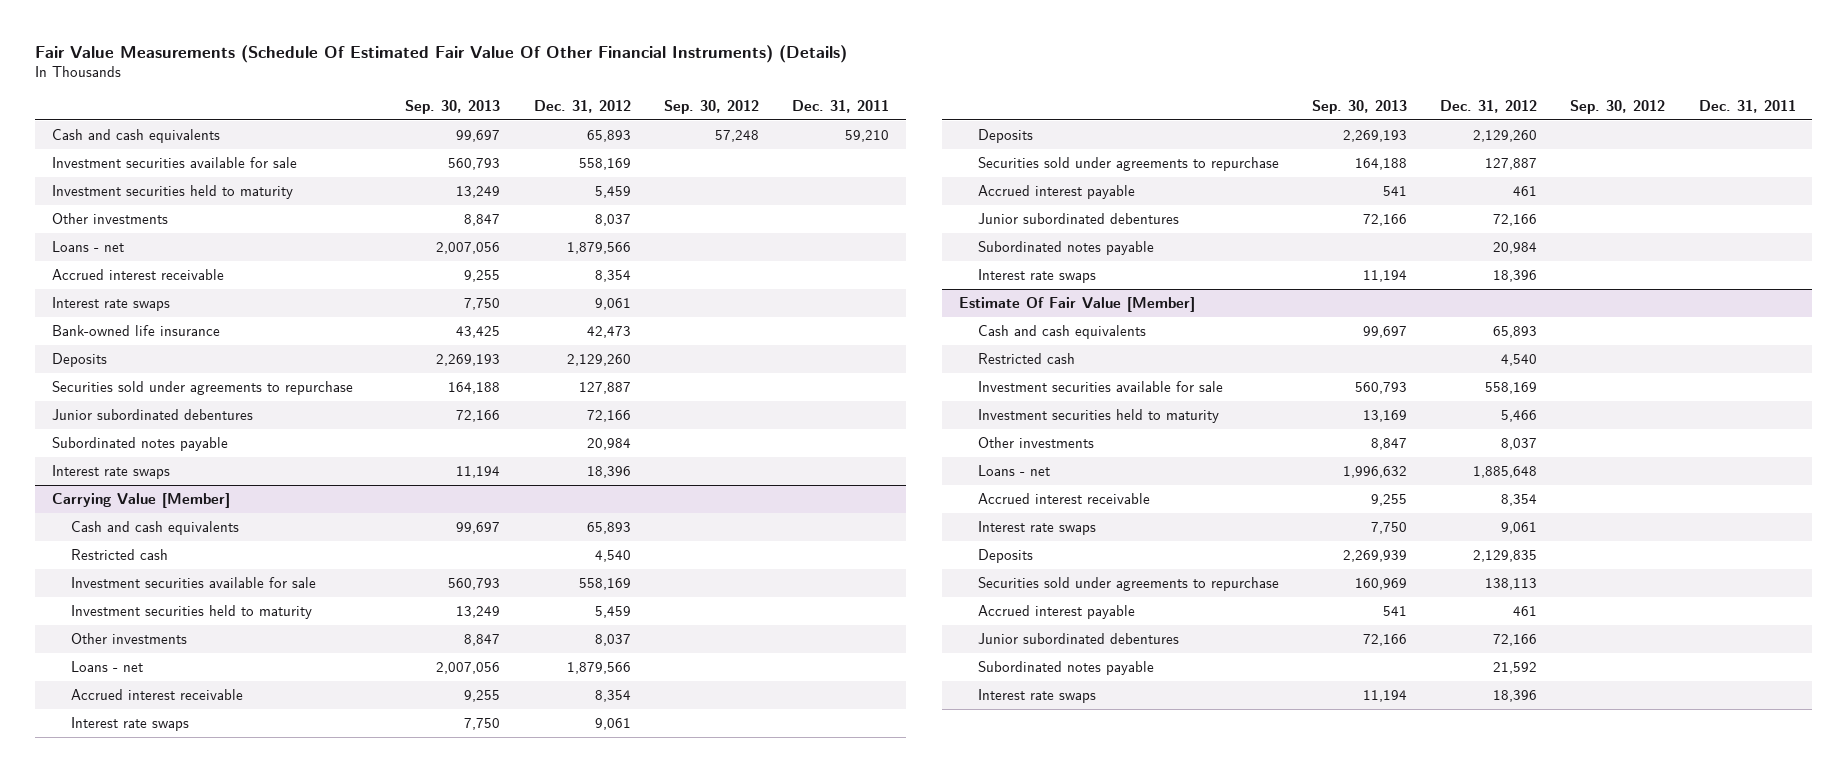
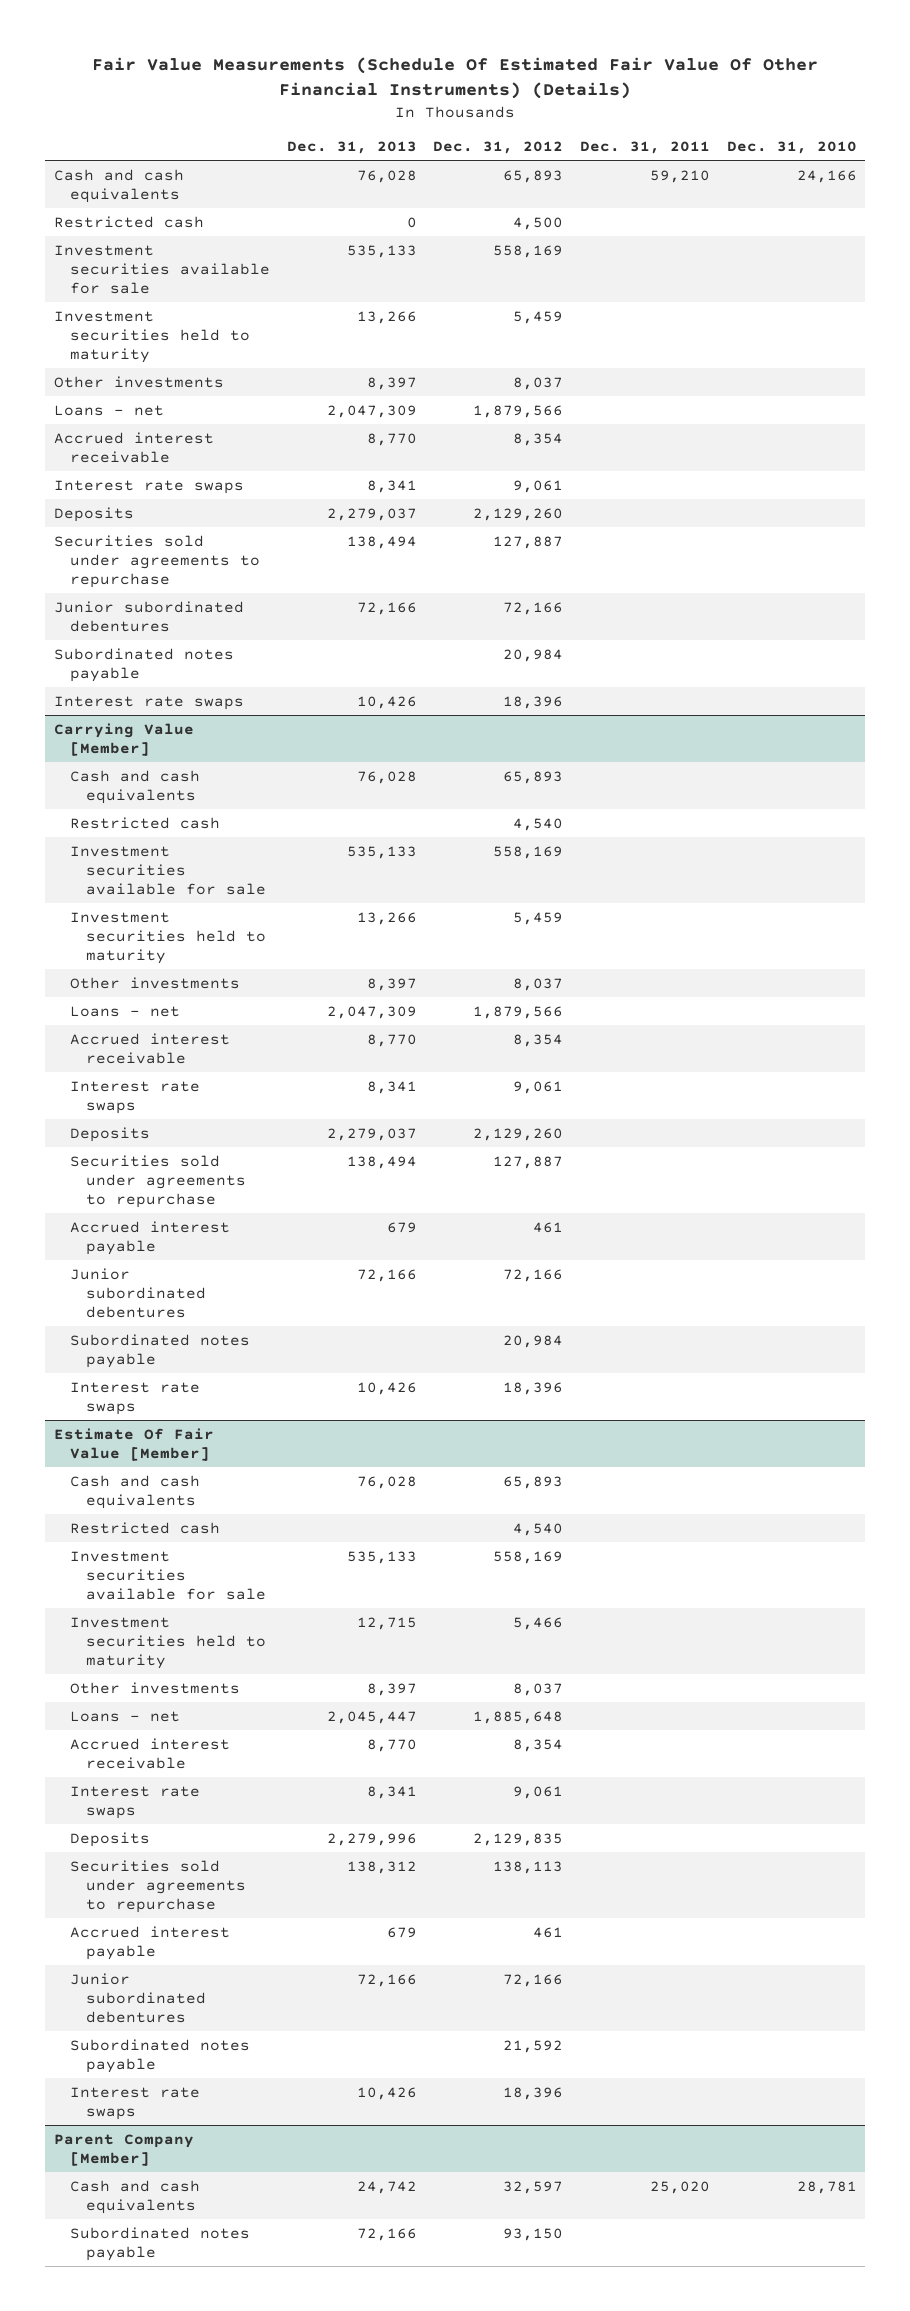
[405,99,501,114] Sep. 30, 2013 -> none
[663,99,759,114] Sep. 30, 2012 -> none
none -> [286,141,417,155] Dec. 31, 2013
none -> [726,141,857,155] Dec. 31, 2010
none -> [53,215,204,228] Restricted cash
[51,325,220,337] Bank-owned life insurance -> none
none -> [53,2133,194,2166] Parent Company [Member]
none -> [69,2179,200,2214] Cash and cash equivalents
none -> [69,2226,250,2261] Subordinated notes payable

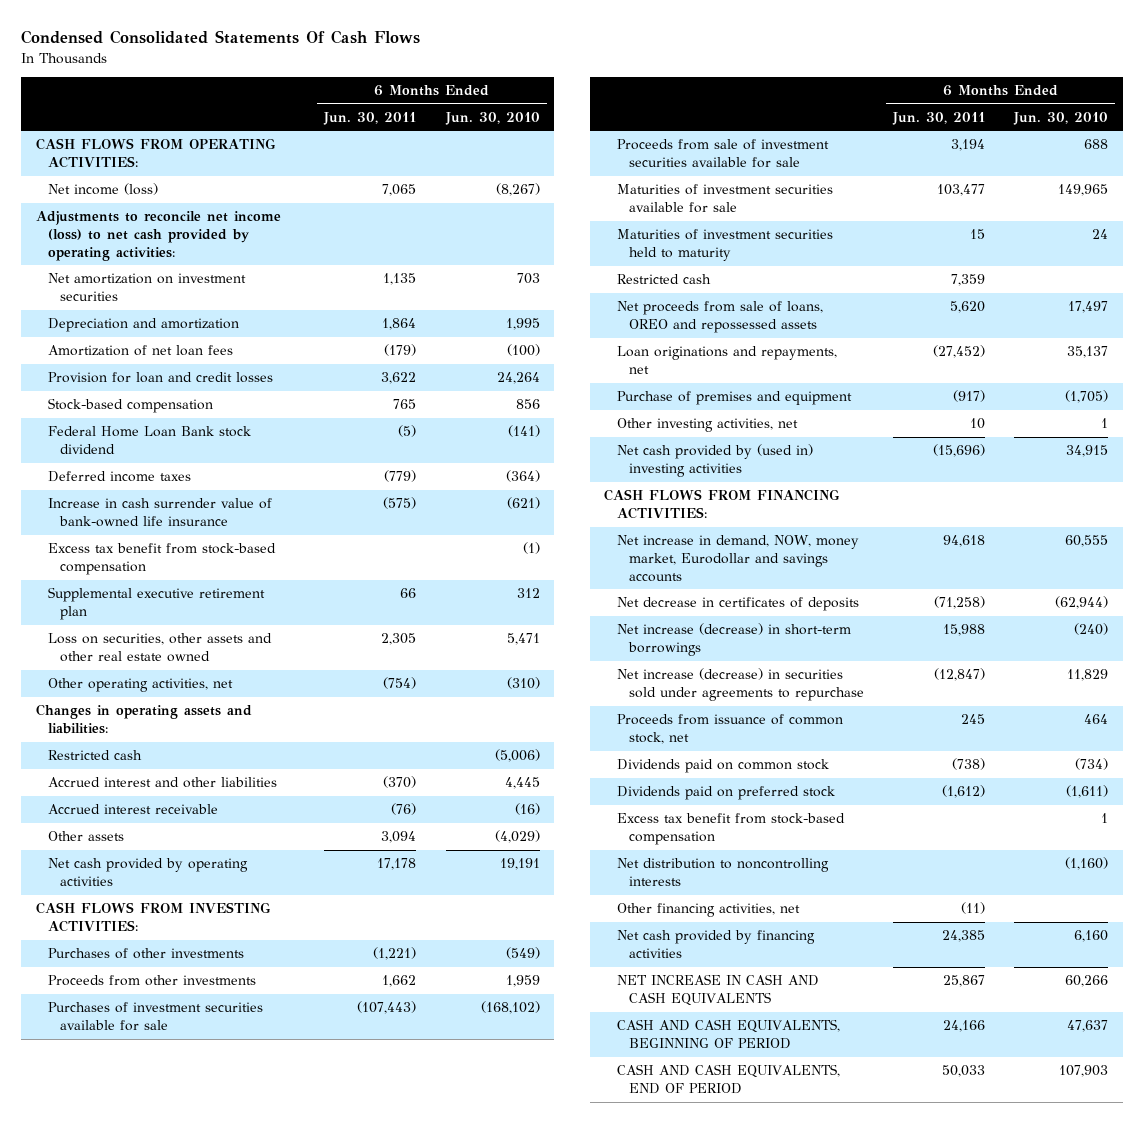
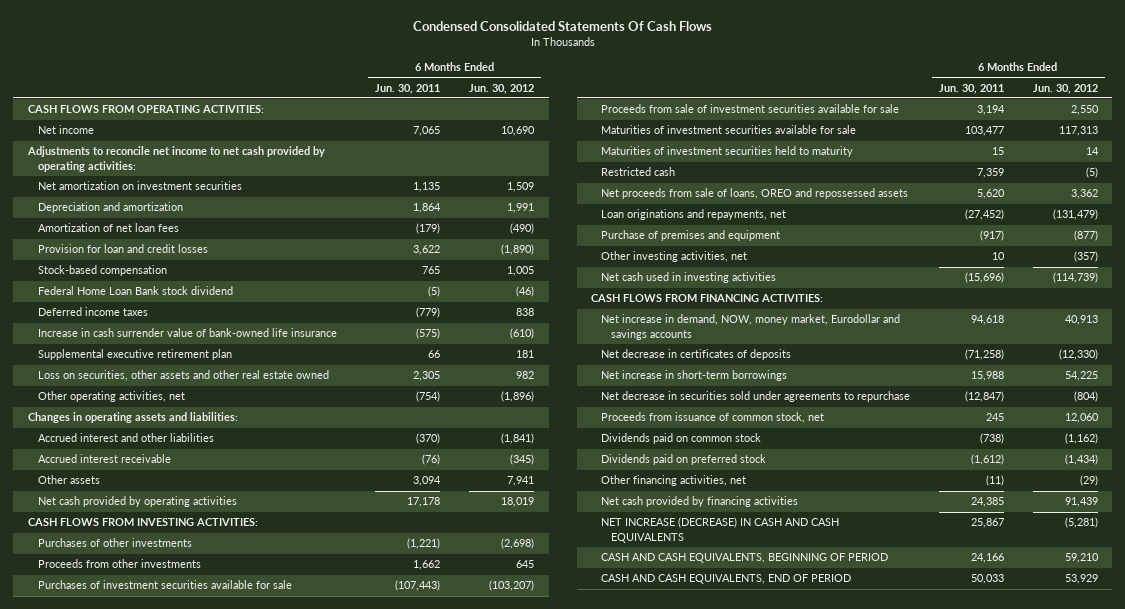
[444,111,540,125] Jun. 30, 2010 -> none
none -> [469,83,535,94] Jun. 30, 2012
[48,183,159,196] Net income (loss) -> [37,125,94,135] Net income
[35,211,281,261] Adjustments to reconcile net income (loss) to net cash provided by operating activities: -> [26,146,325,172] Adjustments to reconcile net income to net cash provided by operating activities:
[48,543,277,576] Excess tax benefit from stock-based compensation -> none
[48,750,143,761] Restricted cash -> none
[616,444,813,478] Net cash provided by (used in) investing activities -> [600,272,776,284] Net cash used in investing activities
[616,623,851,657] Net increase (decrease) in short-term borrowings -> [600,370,787,382] Net increase in short-term borrowings
[616,668,864,702] Net increase (decrease) in securities sold under agreements to repurchase -> [600,391,910,403] Net decrease in securities sold under agreements to repurchase
[616,813,845,846] Excess tax benefit from stock-based compensation -> none
[616,858,829,887] Net distribution to noncontrolling interests -> none
[616,974,819,1007] NET INCREASE IN CASH AND CASH EQUIVALENTS -> [600,517,839,543] NET INCREASE (DECREASE) IN CASH AND CASH EQUIVALENTS

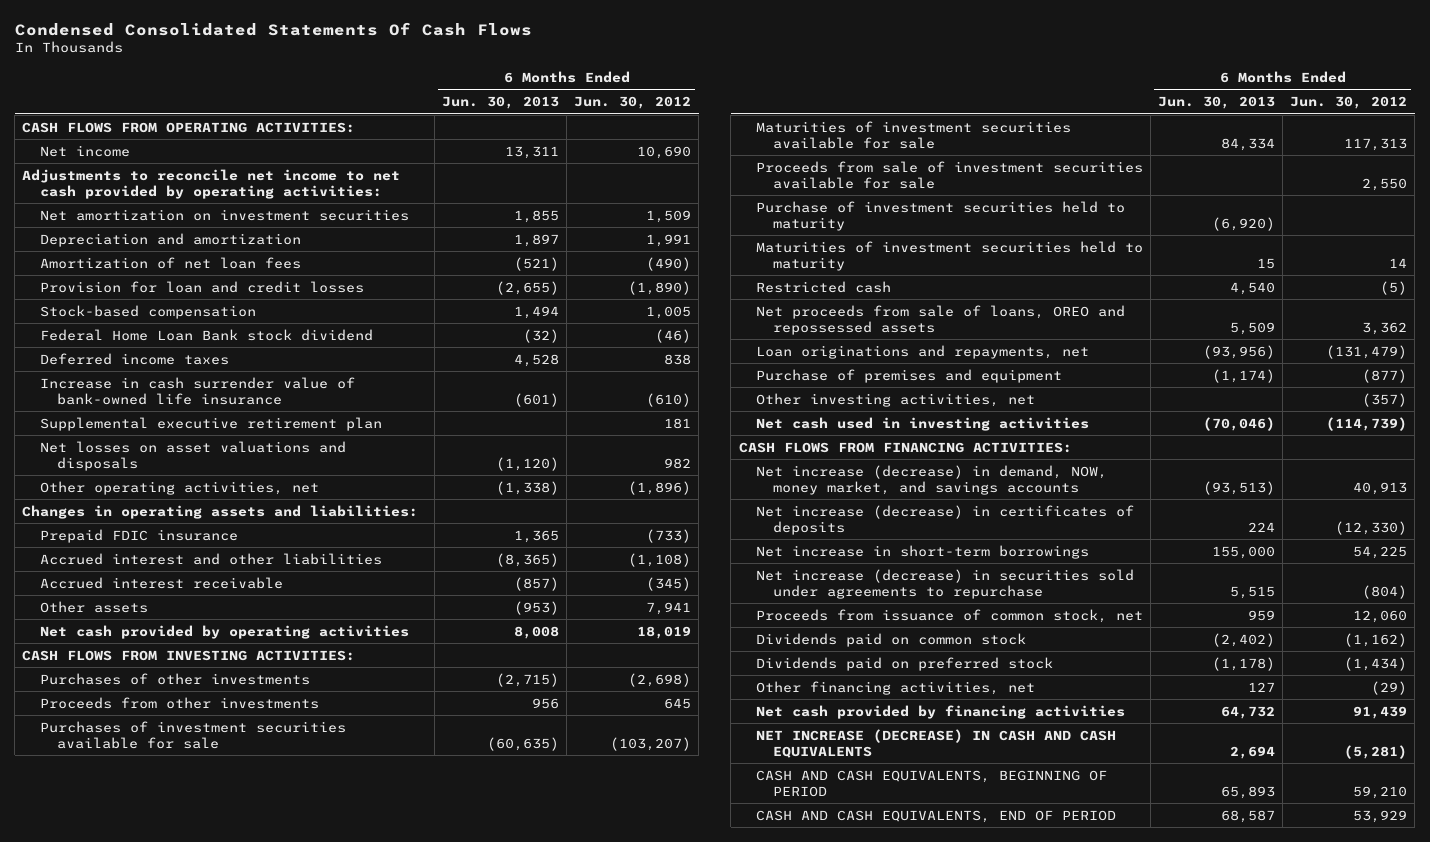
[375,83,441,94] Jun. 30, 2011 -> none
none -> [441,96,559,110] Jun. 30, 2013
[37,370,329,382] Loss on securities, other assets and other real estate owned -> [39,440,346,471] Net losses on asset valuations and disposals
none -> [39,528,238,543] Prepaid FDIC insurance
[501,433,535,445] (1,841) -> [628,552,692,567] (1,108)
[600,104,899,114] Proceeds from sale of investment securities available for sale -> [755,160,1143,189] Proceeds from sale of investment securities available for sale
none -> [755,200,1125,231] Purchase of investment securities held to maturity
[600,314,900,340] Net increase in demand, NOW, money market, Eurodollar and savings accounts -> [755,464,1107,495] Net increase (decrease) in demand, NOW, money market, and savings accounts
[600,349,791,361] Net decrease in certificates of deposits -> [755,504,1134,535] Net increase (decrease) in certificates of deposits
[600,391,910,403] Net decrease in securities sold under agreements to repurchase -> [755,568,1134,599] Net increase (decrease) in securities sold under agreements to repurchase

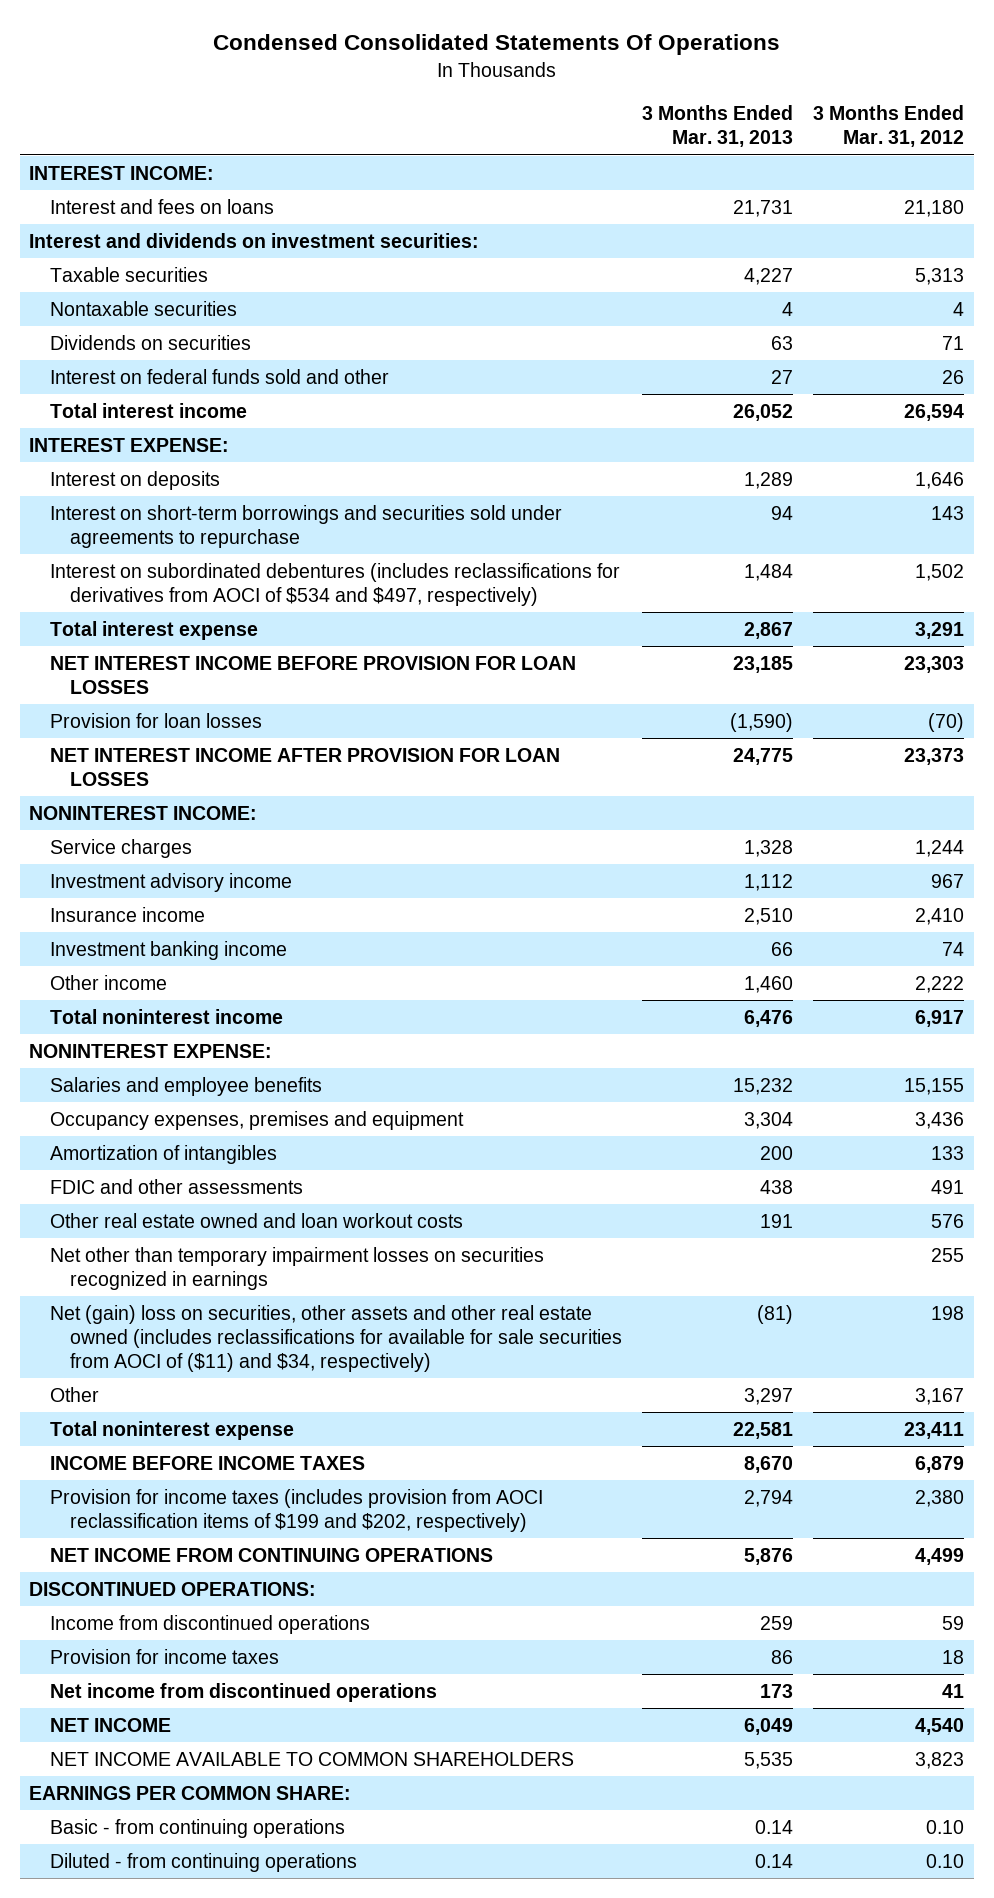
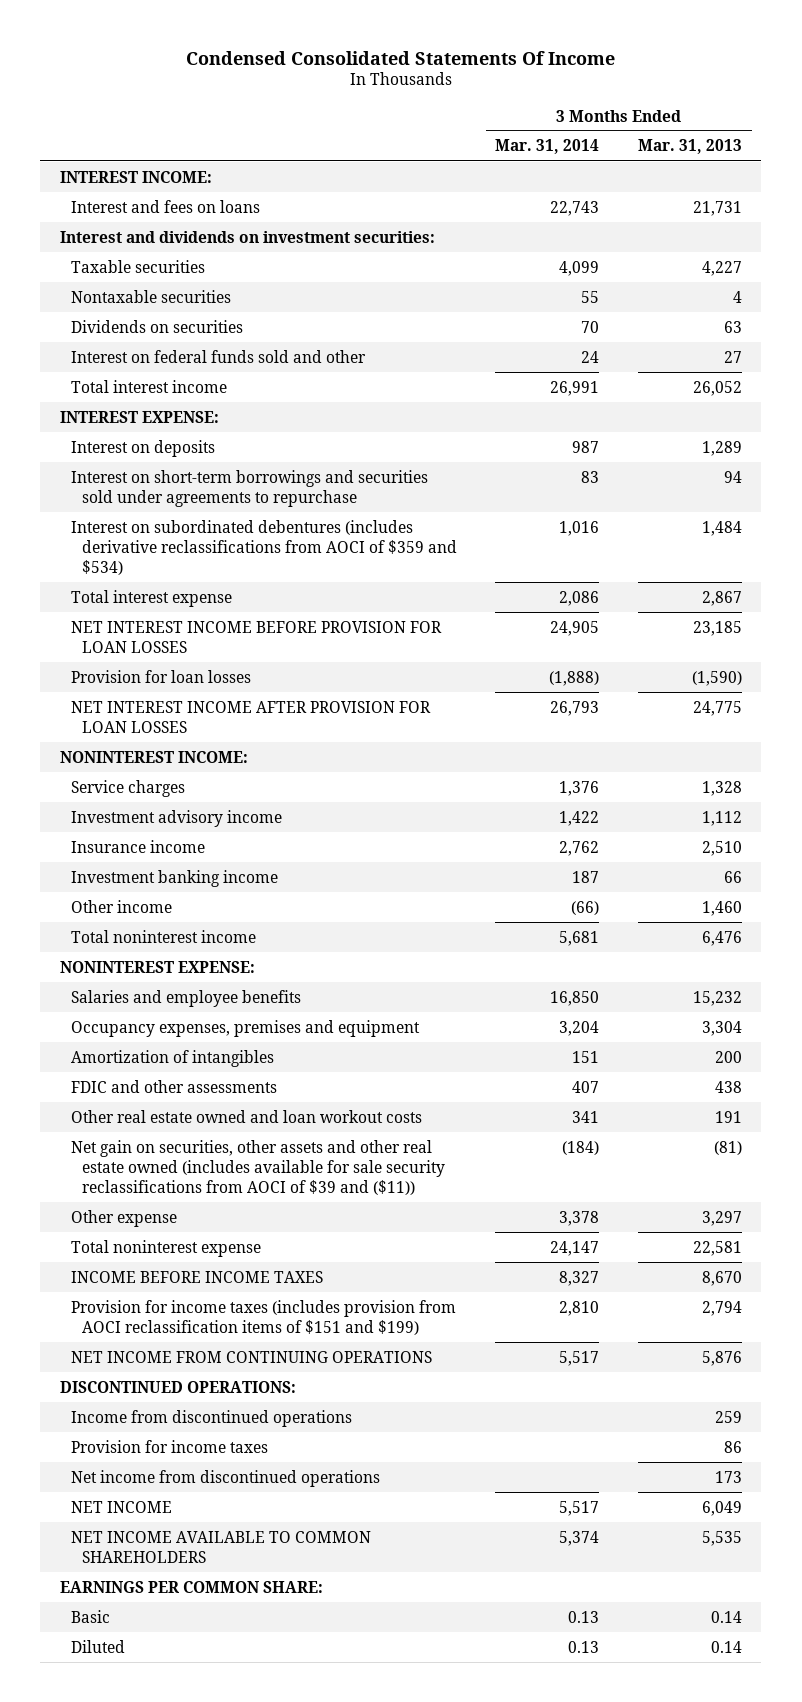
[212,34,780,56] Condensed Consolidated Statements Of Operations -> [185,50,615,65] Condensed Consolidated Statements Of Income
[813,105,965,148] 3 Months Ended Mar. 31, 2012 -> none
none -> [495,139,600,155] Mar. 31, 2014
[49,562,620,606] Interest on subordinated debentures (includes reclassifications for derivatives from AOCI of $534 and $497, respectively) -> [70,519,457,575] Interest on subordinated debentures (includes derivative reclassifications from AOCI of $359 and $534)
[49,1246,544,1290] Net other than temporary impairment losses on securities recognized in earnings -> none
[49,1304,623,1372] Net (gain) loss on securities, other assets and other real estate owned (includes reclassifications for available for sale securities from AOCI of ($11) and $34, respectively) -> [70,1139,445,1195] Net gain on securities, other assets and other real estate owned (includes available for sale security reclassifications from AOCI of $39 and ($11))
[49,1386,99,1402] Other -> [70,1209,177,1227] Other expense
[49,1488,543,1532] Provision for income taxes (includes provision from AOCI reclassification items of $199 and $202, respectively) -> [70,1299,456,1335] Provision for income taxes (includes provision from AOCI reclassification items of $151 and $199)
[49,1818,345,1838] Basic - from continuing operations -> [70,1609,110,1623] Basic
[49,1852,357,1872] Diluted - from continuing operations -> [70,1639,125,1653] Diluted

